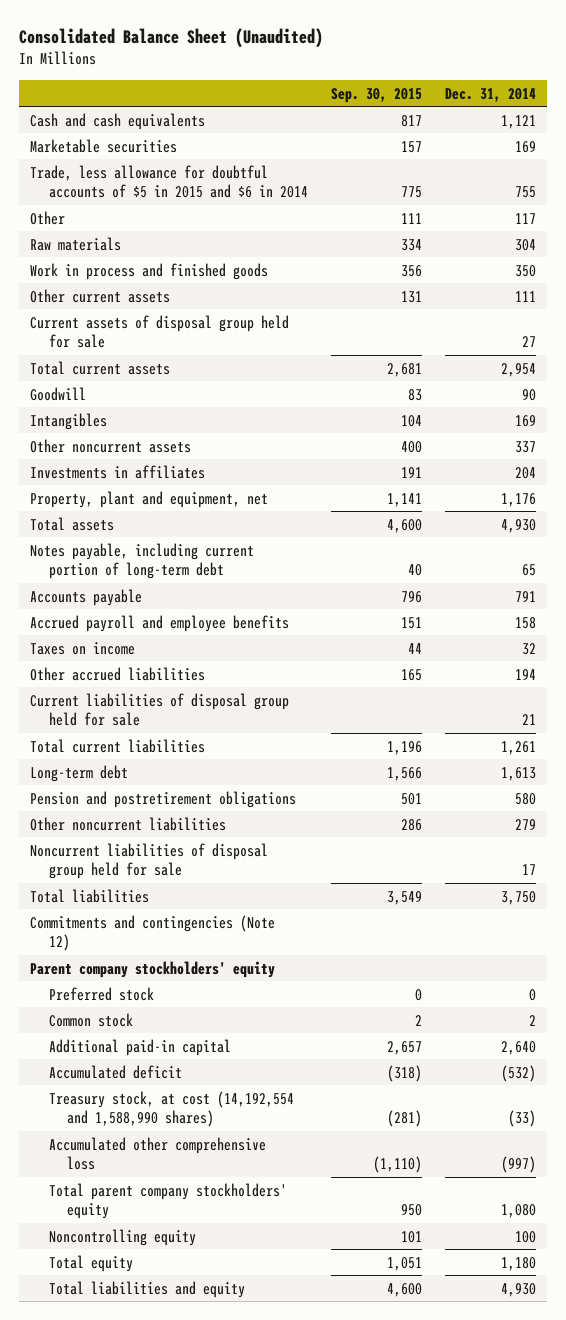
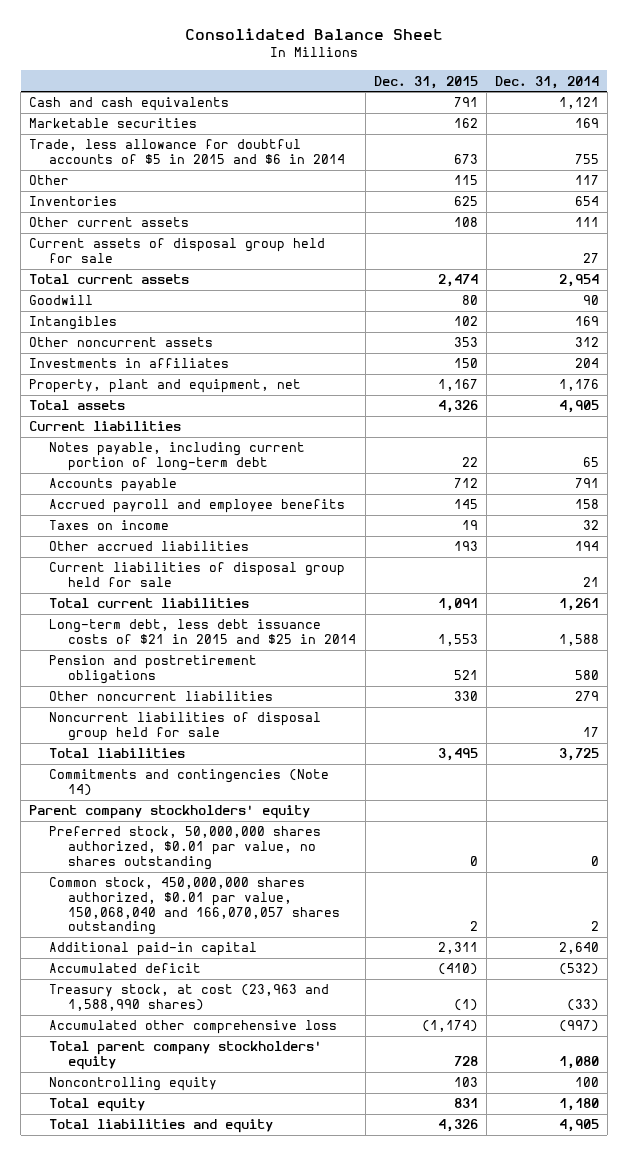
[18,28,323,49] Consolidated Balance Sheet (Unaudited) -> [185,28,444,41] Consolidated Balance Sheet
[330,87,422,103] Sep. 30, 2015 -> none
none -> [373,75,478,89] Dec. 31, 2015
[30,236,122,251] Raw materials -> none
[30,262,269,280] Work in process and finished goods -> none
none -> [29,196,118,207] Inventories
[514,440,536,453] 337 -> [574,337,599,348] 312
[500,518,536,533] 4,930 -> [558,400,599,414] 4,905
none -> [29,421,182,432] Current liabilities
[30,764,129,782] Long-term debt -> [48,619,357,645] Long-term debt, less debt issuance costs of $21 in 2015 and $25 in 2014
[500,766,536,781] 1,613 -> [558,634,599,647] 1,588
[500,890,536,905] 3,750 -> [558,748,599,762] 3,725
[30,914,276,952] Commitments and contingencies (Note 12) -> [48,769,329,797] Commitments and contingencies (Note 14)
[48,986,154,1001] Preferred stock -> none
[48,1012,133,1027] Common stock -> none
none -> [48,826,321,870] Preferred stock, 50,000,000 shares authorized, $0.01 par value, no shares outstanding
none -> [48,877,341,936] Common stock, 450,000,000 shares authorized, $0.01 par value, 150,068,040 and 166,070,057 shares outstanding
[48,1090,294,1128] Treasury stock, at cost (14,192,554 and 1,588,990 shares) -> [48,984,329,1012] Treasury stock, at cost (23,963 and 1,588,990 shares)
[500,1282,536,1297] 4,930 -> [558,1119,599,1133] 4,905

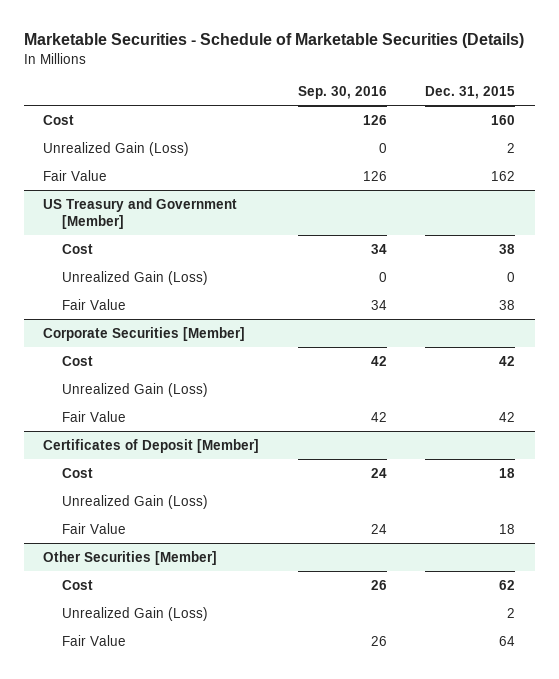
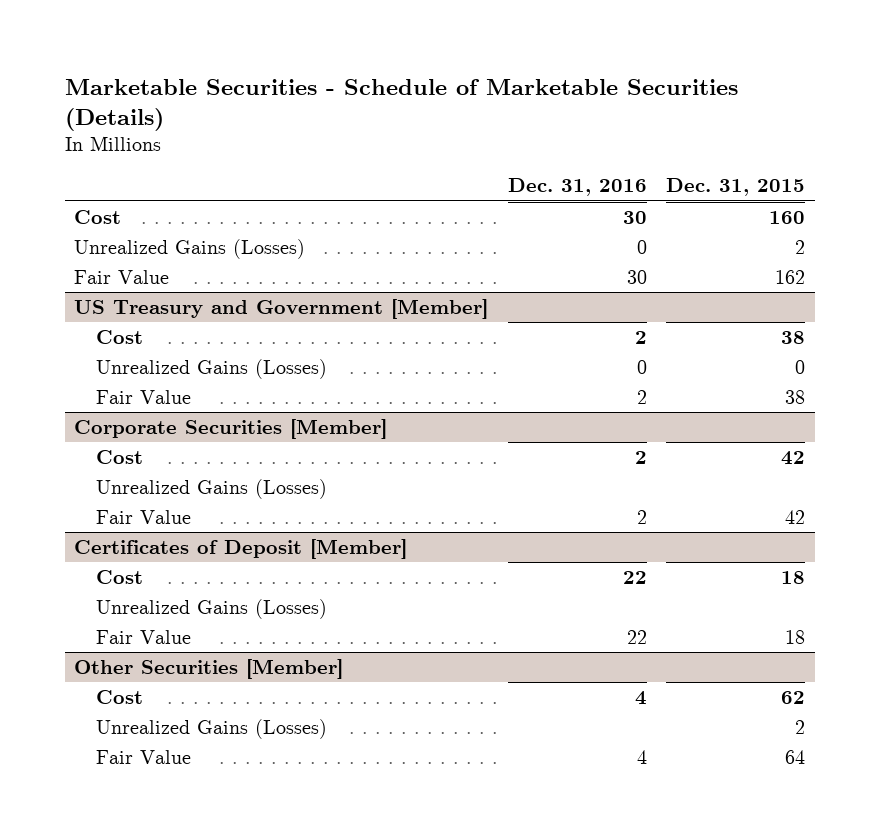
[297,85,387,99] Sep. 30, 2016 -> none
none -> [507,178,647,197] Dec. 31, 2016
[43,141,190,156] Unrealized Gain (Loss) -> [74,238,306,259] Unrealized Gains (Losses)
[62,270,209,285] Unrealized Gain (Loss) -> [96,358,328,379] Unrealized Gains (Losses)
[62,382,209,397] Unrealized Gain (Loss) -> [96,478,328,499] Unrealized Gains (Losses)
[62,494,209,509] Unrealized Gain (Loss) -> [96,598,328,619] Unrealized Gains (Losses)
[62,606,209,621] Unrealized Gain (Loss) -> [96,718,328,739] Unrealized Gains (Losses)

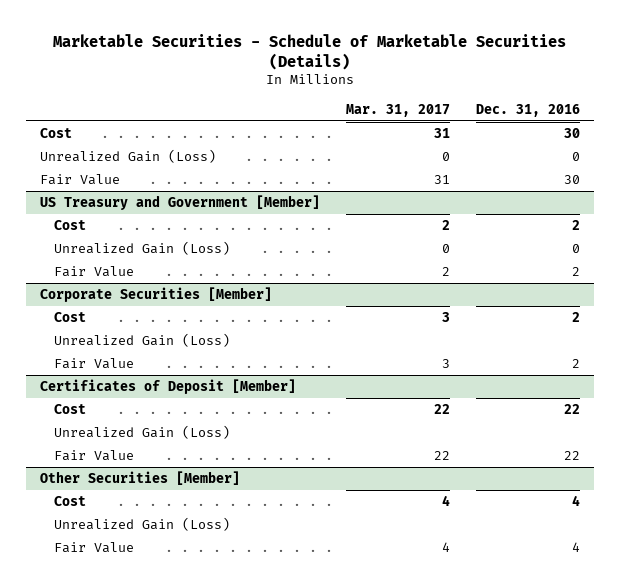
[666,178,806,197] Dec. 31, 2015 -> none
none -> [345,103,450,117] Mar. 31, 2017
[74,238,306,259] Unrealized Gains (Losses) -> [39,149,216,164] Unrealized Gain (Loss)
[96,358,328,379] Unrealized Gains (Losses) -> [54,241,231,256] Unrealized Gain (Loss)
[96,478,328,499] Unrealized Gains (Losses) -> [54,333,231,348] Unrealized Gain (Loss)
[96,598,328,619] Unrealized Gains (Losses) -> [54,425,231,440] Unrealized Gain (Loss)
[96,718,328,739] Unrealized Gains (Losses) -> [54,517,231,532] Unrealized Gain (Loss)

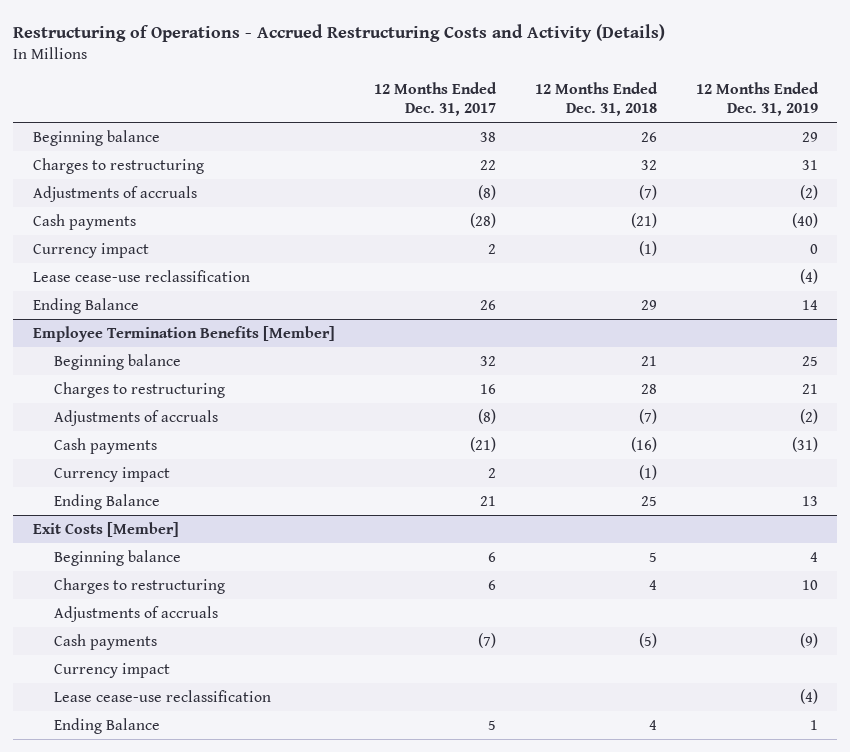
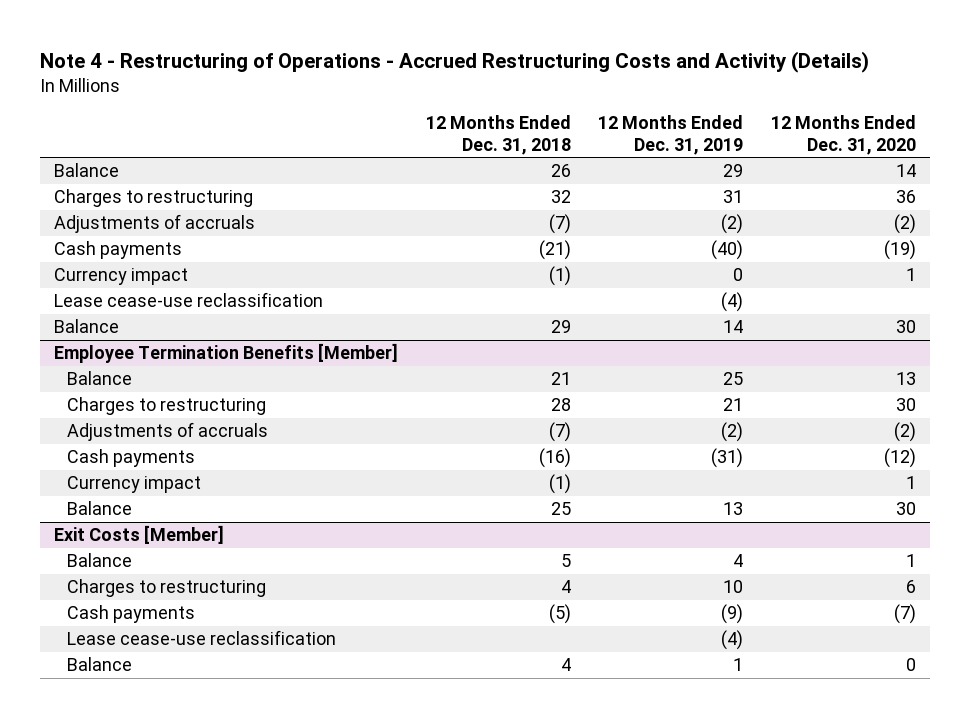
[13,23,666,42] Restructuring of Operations - Accrued Restructuring Costs and Activity (Details) -> [40,50,870,73] Note 4 - Restructuring of Operations - Accrued Restructuring Costs and Activity (Details)
[373,81,497,117] 12 Months Ended Dec. 31, 2017 -> none
none -> [770,115,916,155] 12 Months Ended Dec. 31, 2020
[32,129,160,146] Beginning balance -> [53,163,119,178] Balance
[32,297,139,314] Ending Balance -> [53,319,119,334] Balance
[54,353,182,370] Beginning balance -> [67,371,133,386] Balance
[54,493,161,510] Ending Balance -> [67,501,133,516] Balance
[54,549,182,566] Beginning balance -> [67,553,133,568] Balance
[54,605,219,622] Adjustments of accruals -> none
[54,662,171,678] Currency impact -> none
[54,717,161,734] Ending Balance -> [67,657,133,672] Balance

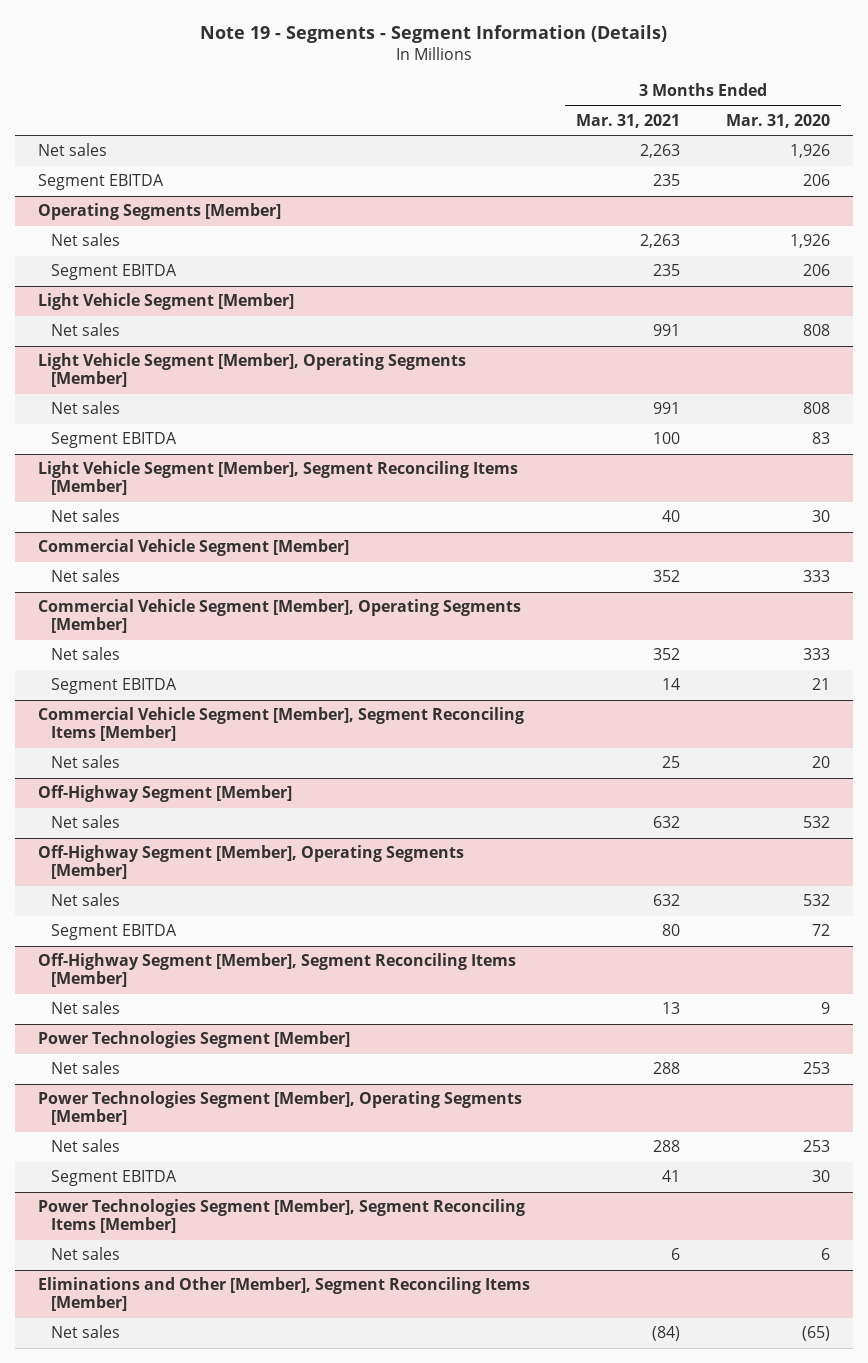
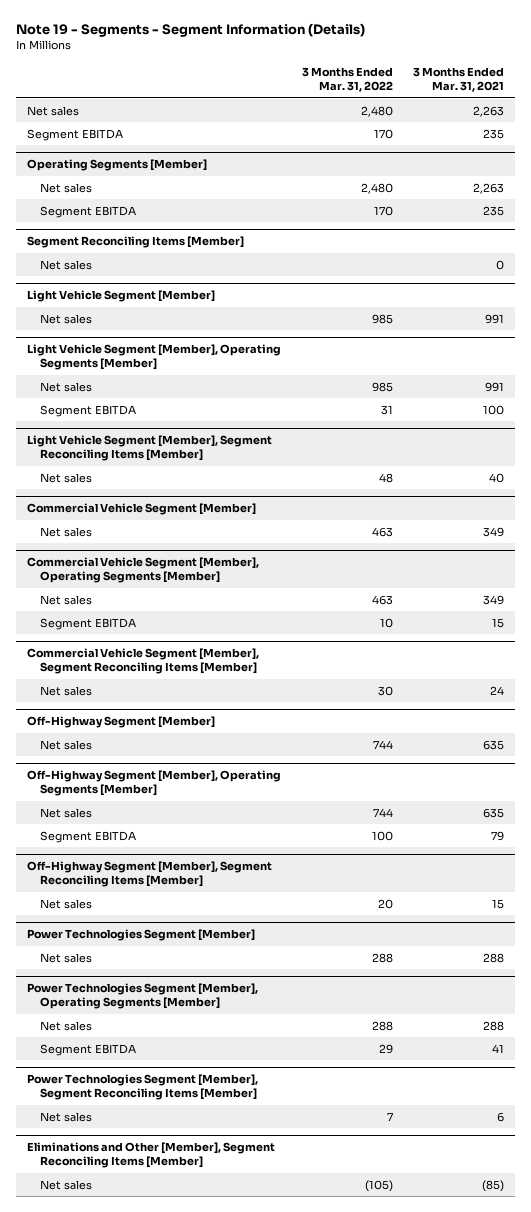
[725,113,830,128] Mar. 31, 2020 -> none
none -> [301,66,393,93] 3 Months Ended Mar. 31, 2022
none -> [26,235,244,248] Segment Reconciling Items [Member]
none -> [39,259,92,270] Net sales
[653,570,681,583] 352 -> [483,526,505,537] 349
[653,648,681,661] 352 -> [483,594,505,605] 349
[662,678,681,691] 14 -> [492,617,505,628] 15
[662,756,681,769] 25 -> [490,685,505,695] 24
[653,816,681,829] 632 -> [483,739,505,750] 635
[653,894,681,907] 632 -> [483,807,505,818] 635
[662,924,681,937] 80 -> [491,830,505,841] 79
[662,1002,681,1015] 13 -> [492,898,505,909] 15
[652,1326,681,1342] (84) -> [482,1179,505,1192] (85)

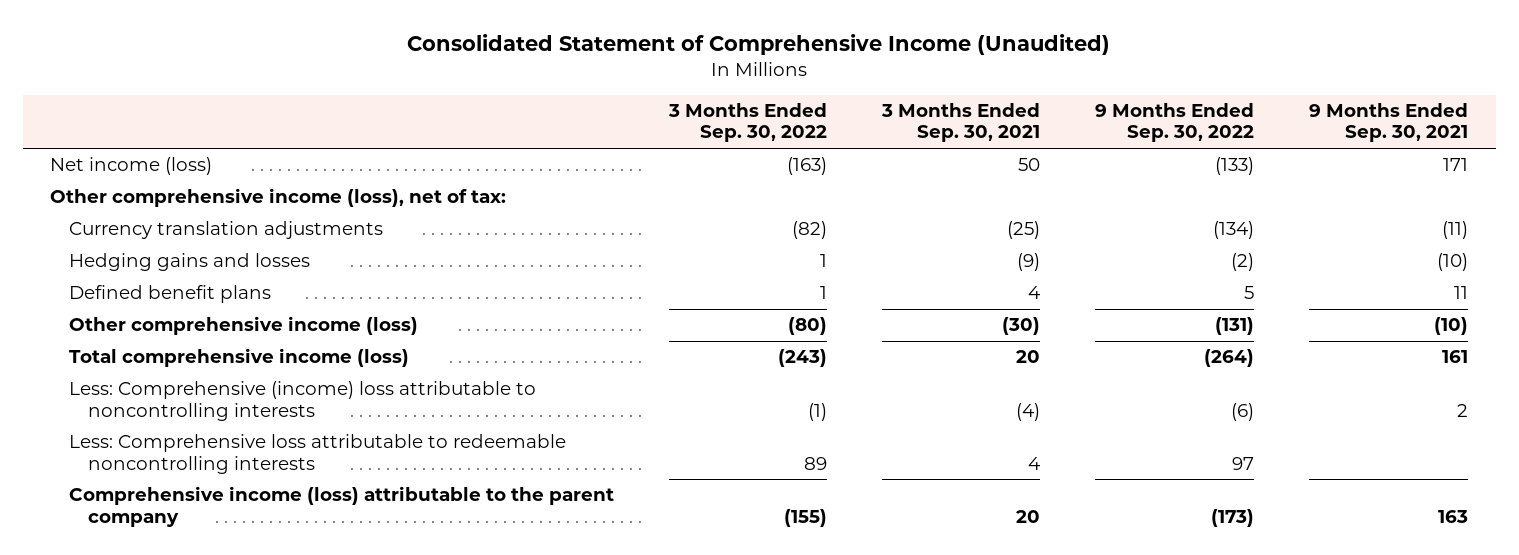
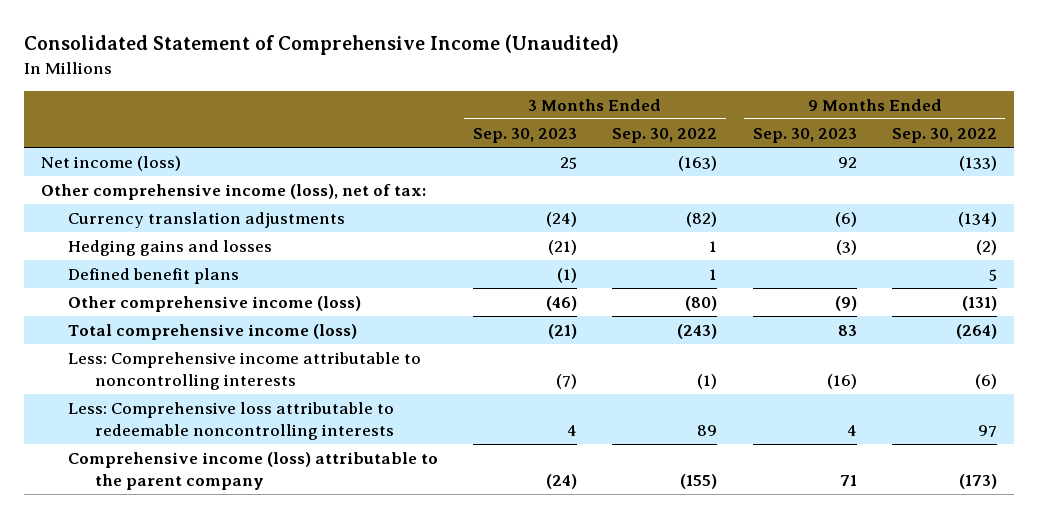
[881,103,1041,143] 3 Months Ended Sep. 30, 2021 -> none
[1309,103,1469,143] 9 Months Ended Sep. 30, 2021 -> none
none -> [473,127,578,143] Sep. 30, 2023
none -> [752,127,857,143] Sep. 30, 2023
[68,381,536,421] Less: Comprehensive (income) loss attributable to noncontrolling interests -> [68,352,422,391] Less: Comprehensive income attributable to noncontrolling interests

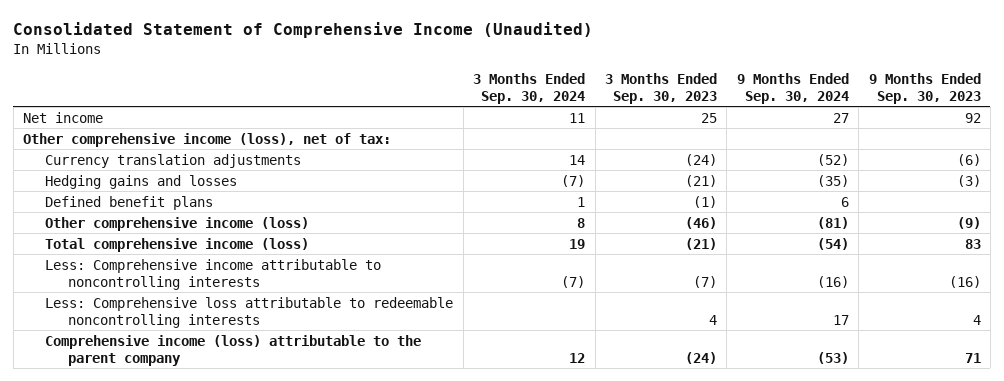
[612,127,718,143] Sep. 30, 2022 -> none
[891,127,997,143] Sep. 30, 2022 -> none
none -> [473,72,586,104] 3 Months Ended Sep. 30, 2024
none -> [736,72,849,104] 9 Months Ended Sep. 30, 2024
[41,156,182,172] Net income (loss) -> [23,111,104,123] Net income

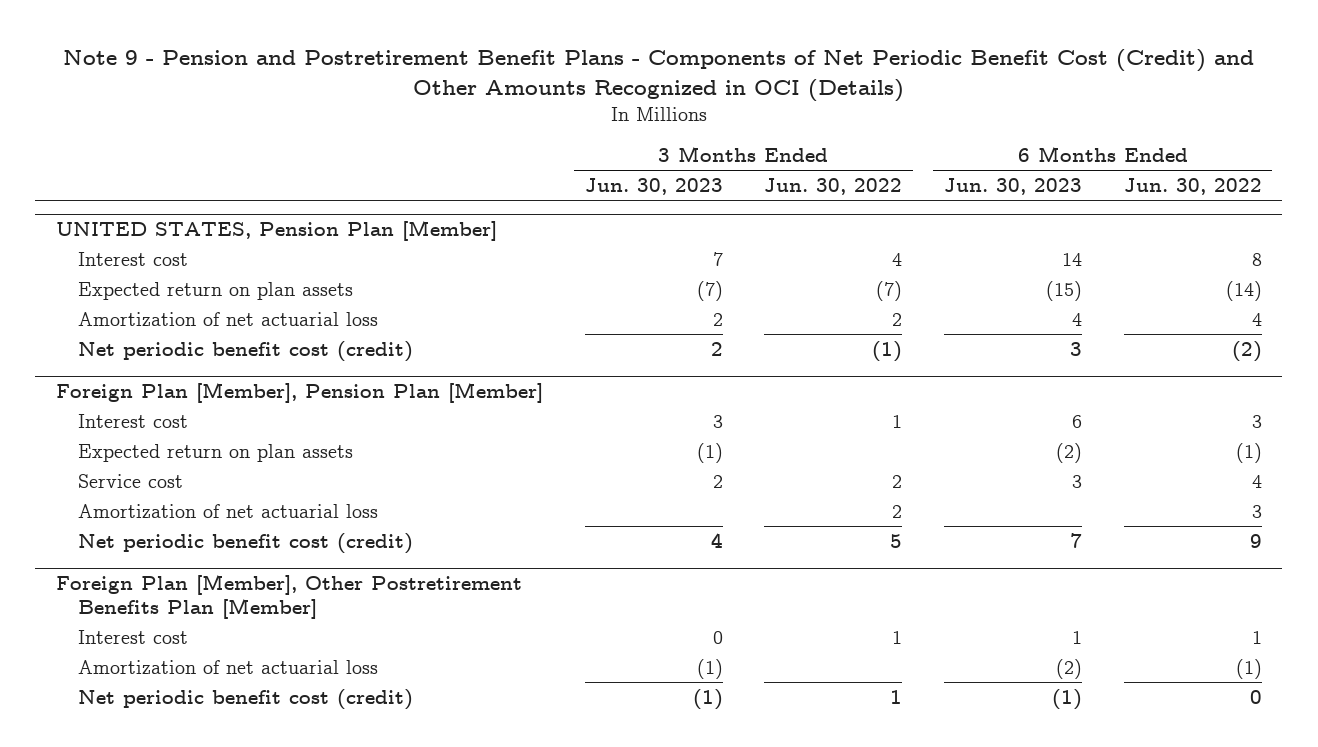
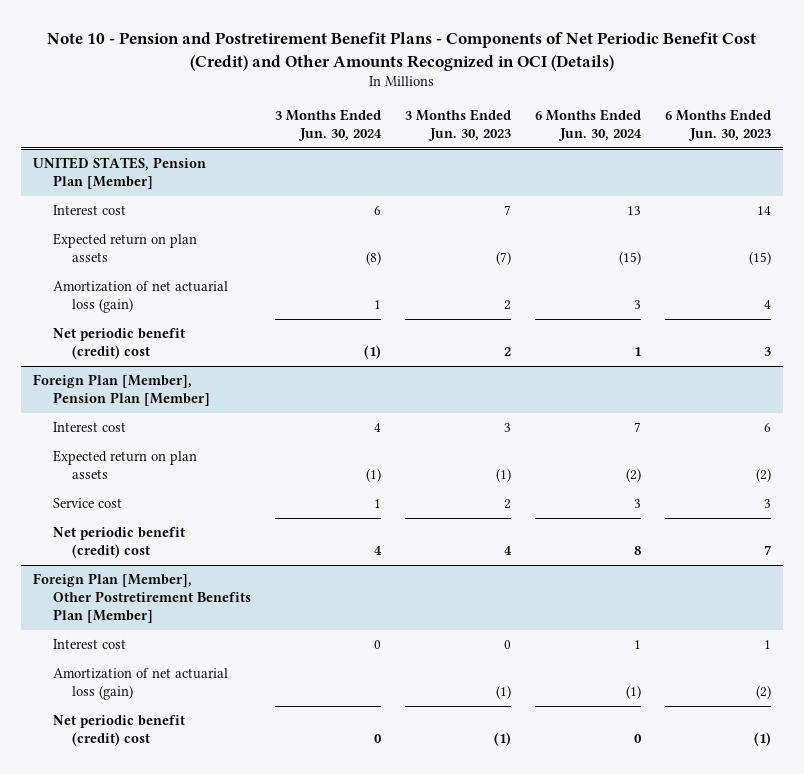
[62,49,1254,103] Note 9 - Pension and Postretirement Benefit Plans - Components of Net Periodic Benefit Cost (Credit) and Other Amounts Recognized in OCI (Details) -> [47,32,757,71] Note 10 - Pension and Postretirement Benefit Plans - Components of Net Periodic Benefit Cost (Credit) and Other Amounts Recognized in OCI (Details)
[764,178,903,196] Jun. 30, 2022 -> none
[1123,178,1262,196] Jun. 30, 2022 -> none
none -> [274,109,382,142] 3 Months Ended Jun. 30, 2024
none -> [534,109,642,142] 6 Months Ended Jun. 30, 2024
[78,311,379,327] Amortization of net actuarial loss -> [52,281,228,314] Amortization of net actuarial loss (gain)
[78,340,414,362] Net periodic benefit cost (credit) -> [52,328,185,360] Net periodic benefit (credit) cost
[78,503,379,519] Amortization of net actuarial loss -> none
[78,532,414,554] Net periodic benefit cost (credit) -> [52,527,185,559] Net periodic benefit (credit) cost
[78,659,379,675] Amortization of net actuarial loss -> [52,668,228,701] Amortization of net actuarial loss (gain)
[78,688,414,710] Net periodic benefit cost (credit) -> [52,715,185,747] Net periodic benefit (credit) cost

